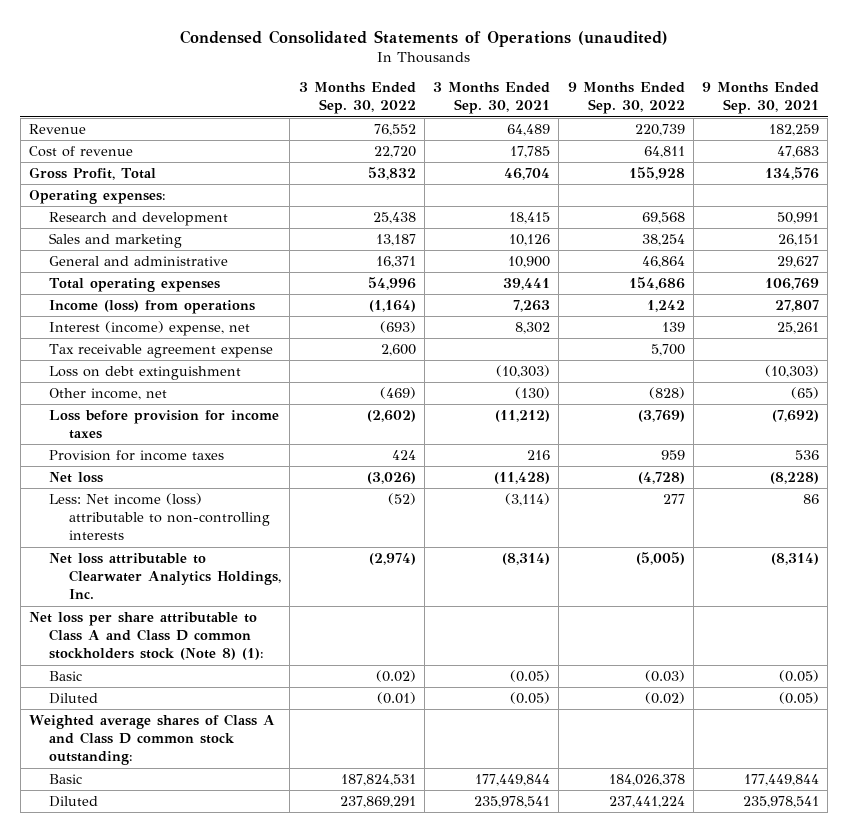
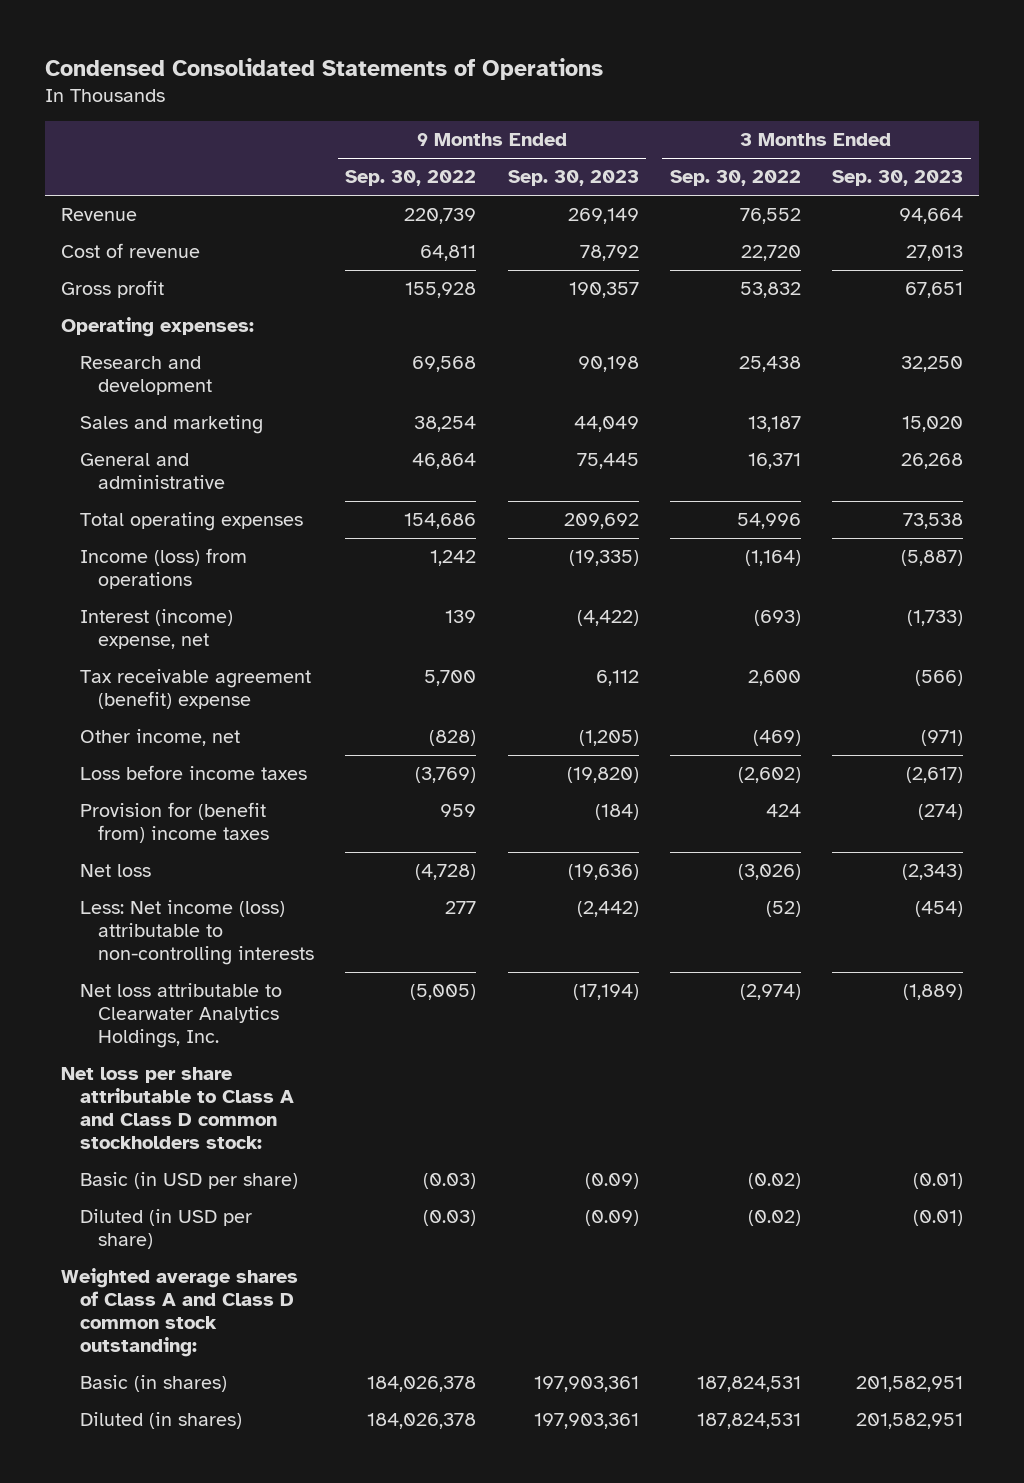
[180,29,669,47] Condensed Consolidated Statements of Operations (unaudited) -> [45,57,604,80] Condensed Consolidated Statements of Operations
[433,82,551,115] 3 Months Ended Sep. 30, 2021 -> none
[702,82,820,115] 9 Months Ended Sep. 30, 2021 -> none
none -> [507,170,639,187] Sep. 30, 2023
none -> [831,170,963,187] Sep. 30, 2023
[29,167,157,181] Gross Profit, Total -> [61,280,165,299] Gross profit
[49,366,242,381] Loss on debt extinguishment -> none
[49,344,274,359] Tax receivable agreement expense -> [79,669,311,710] Tax receivable agreement (benefit) expense
[49,410,280,440] Loss before provision for income taxes -> [79,765,307,781] Loss before income taxes
[49,450,225,462] Provision for income taxes -> [79,802,270,844] Provision for (benefit from) income taxes
[29,612,265,661] Net loss per share attributable to Class A and Class D common stockholders stock (Note 8) (1): -> [61,1067,294,1149] Net loss per share attributable to Class A and Class D common stockholders stock:
[49,671,83,682] Basic -> [79,1172,298,1190] Basic (in USD per share)
[49,693,99,705] Diluted -> [79,1209,252,1250] Diluted (in USD per share)
[376,692,416,705] (0.01) -> [747,1210,801,1227] (0.02)
[644,692,685,705] (0.02) -> [423,1210,477,1227] (0.03)
[49,774,83,785] Basic -> [79,1375,227,1393] Basic (in shares)
[49,796,99,808] Diluted -> [79,1412,242,1430] Diluted (in shares)
[339,796,416,809] 237,869,291 -> [696,1413,801,1430] 187,824,531
[608,796,685,809] 237,441,224 -> [367,1413,477,1430] 184,026,378

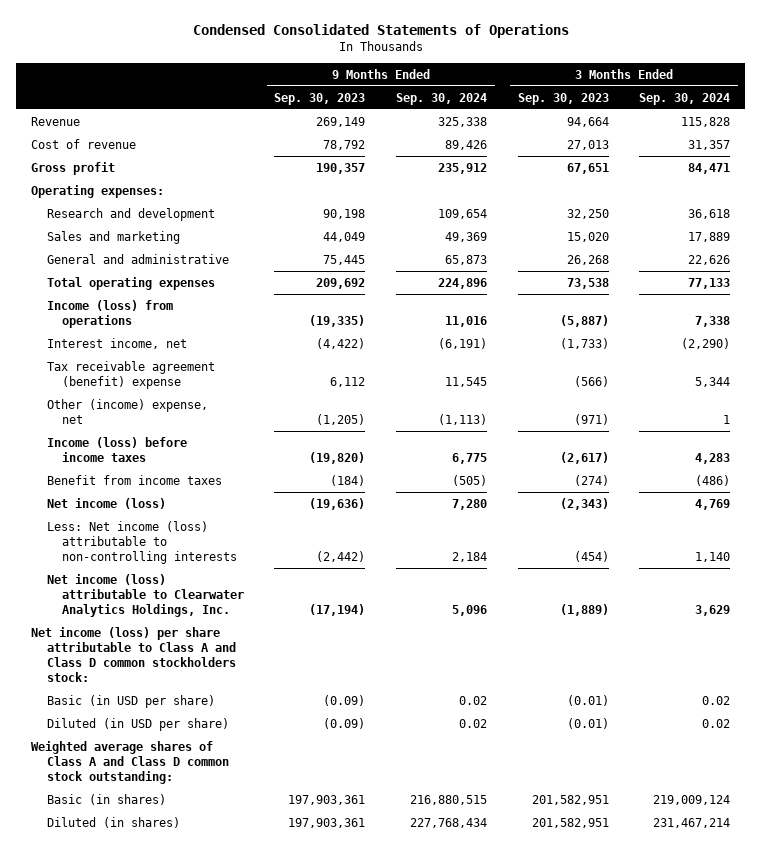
[345,170,477,187] Sep. 30, 2022 -> none
[669,170,801,187] Sep. 30, 2022 -> none
none -> [395,92,487,105] Sep. 30, 2024
none -> [639,92,731,105] Sep. 30, 2024
[79,609,233,650] Interest (income) expense, net -> [46,337,187,349] Interest income, net
[79,729,240,747] Other income, net -> [46,398,208,424] Other (income) expense, net
[79,765,307,781] Loss before income taxes -> [46,436,187,462] Income (loss) before income taxes
[79,802,270,844] Provision for (benefit from) income taxes -> [46,474,222,485] Benefit from income taxes
[79,864,151,878] Net loss -> [46,497,166,509] Net income (loss)
[79,983,282,1049] Net loss attributable to Clearwater Analytics Holdings, Inc. -> [46,573,244,617] Net income (loss) attributable to Clearwater Analytics Holdings, Inc.
[61,1067,294,1149] Net loss per share attributable to Class A and Class D common stockholders stock: -> [31,626,236,682] Net income (loss) per share attributable to Class A and Class D common stockholders stock:

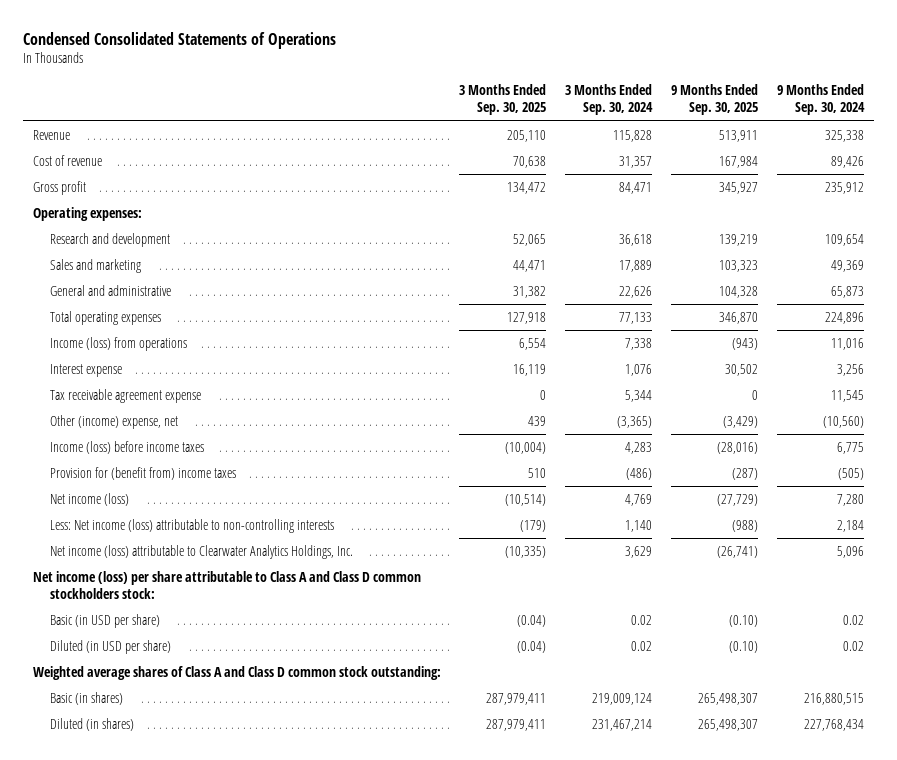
[274,92,366,105] Sep. 30, 2023 -> none
[517,92,609,105] Sep. 30, 2023 -> none
none -> [459,84,547,116] 3 Months Ended Sep. 30, 2025
none -> [671,84,759,116] 9 Months Ended Sep. 30, 2025
[46,337,187,349] Interest income, net -> [50,364,123,378] Interest expense
[437,337,487,349] (6,191) -> [837,364,865,377] 3,256
[681,337,731,349] (2,290) -> [625,364,653,377] 1,076
[46,360,215,389] Tax receivable agreement (benefit) expense -> [50,389,202,404] Tax receivable agreement expense
[437,413,487,425] (1,113) -> [823,416,865,429] (10,560)
[723,414,731,424] 1 -> [617,416,653,429] (3,365)
[46,474,222,485] Benefit from income taxes -> [50,467,237,481] Provision for (benefit from) income taxes

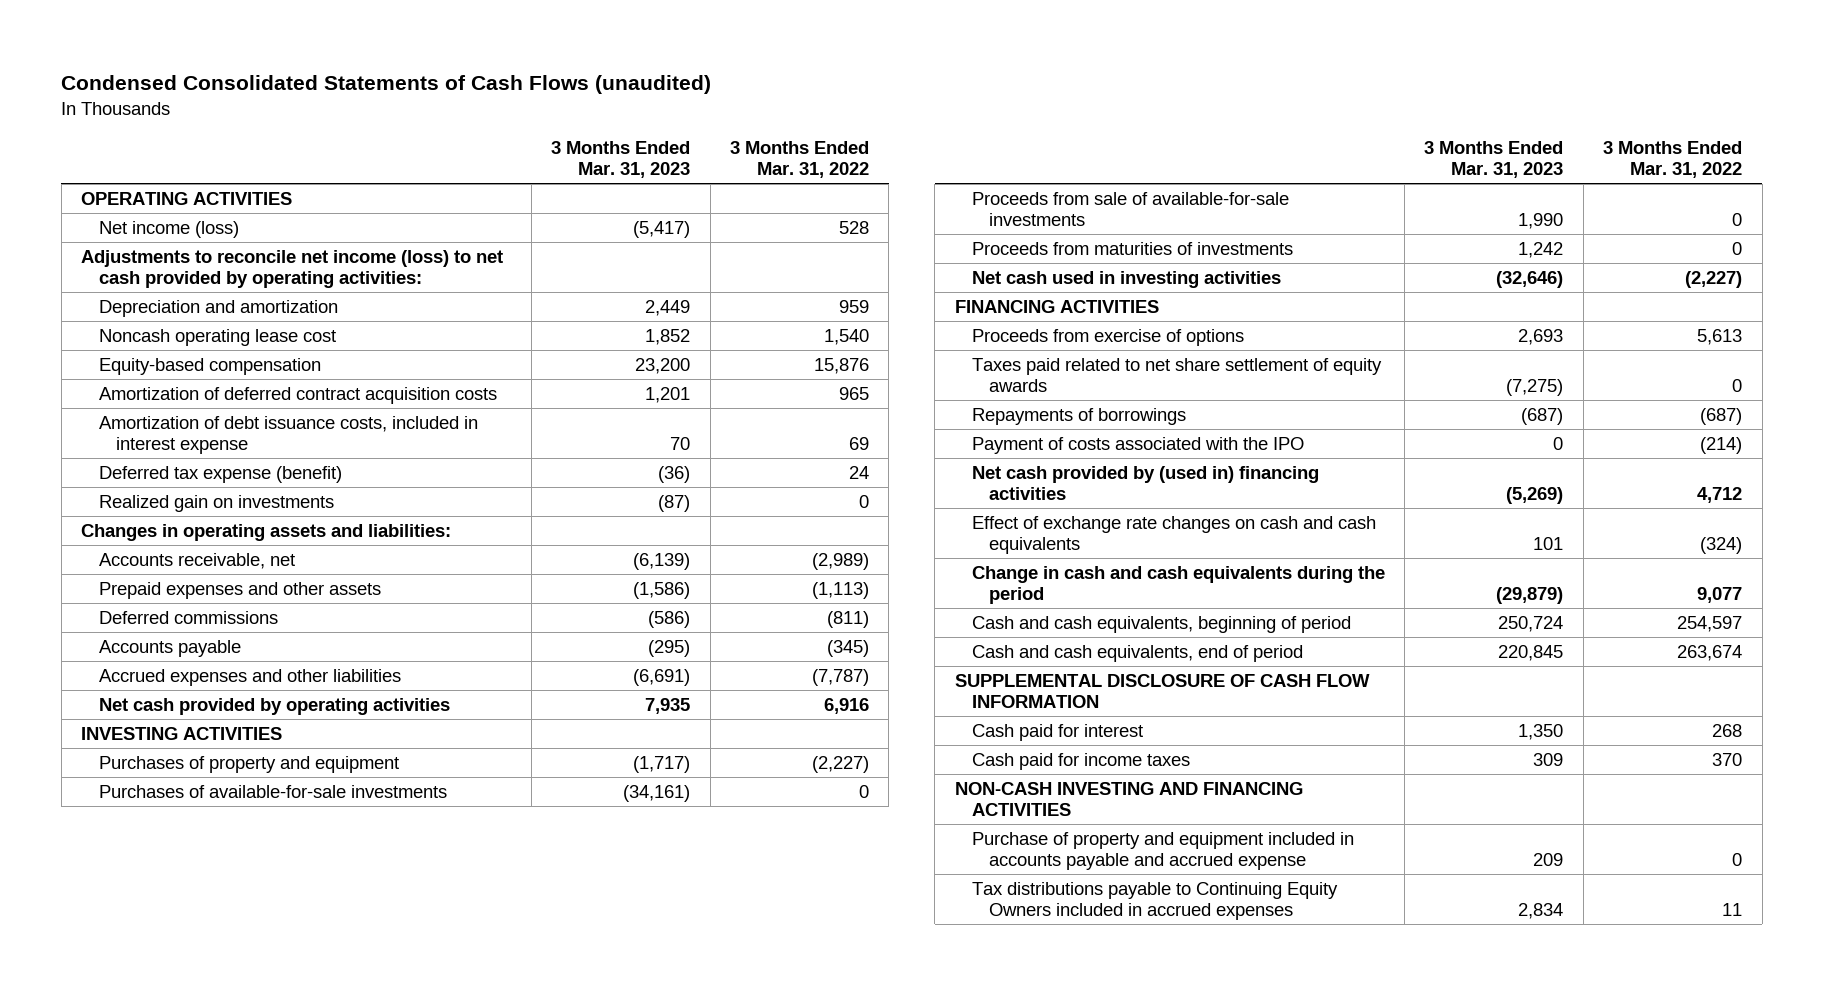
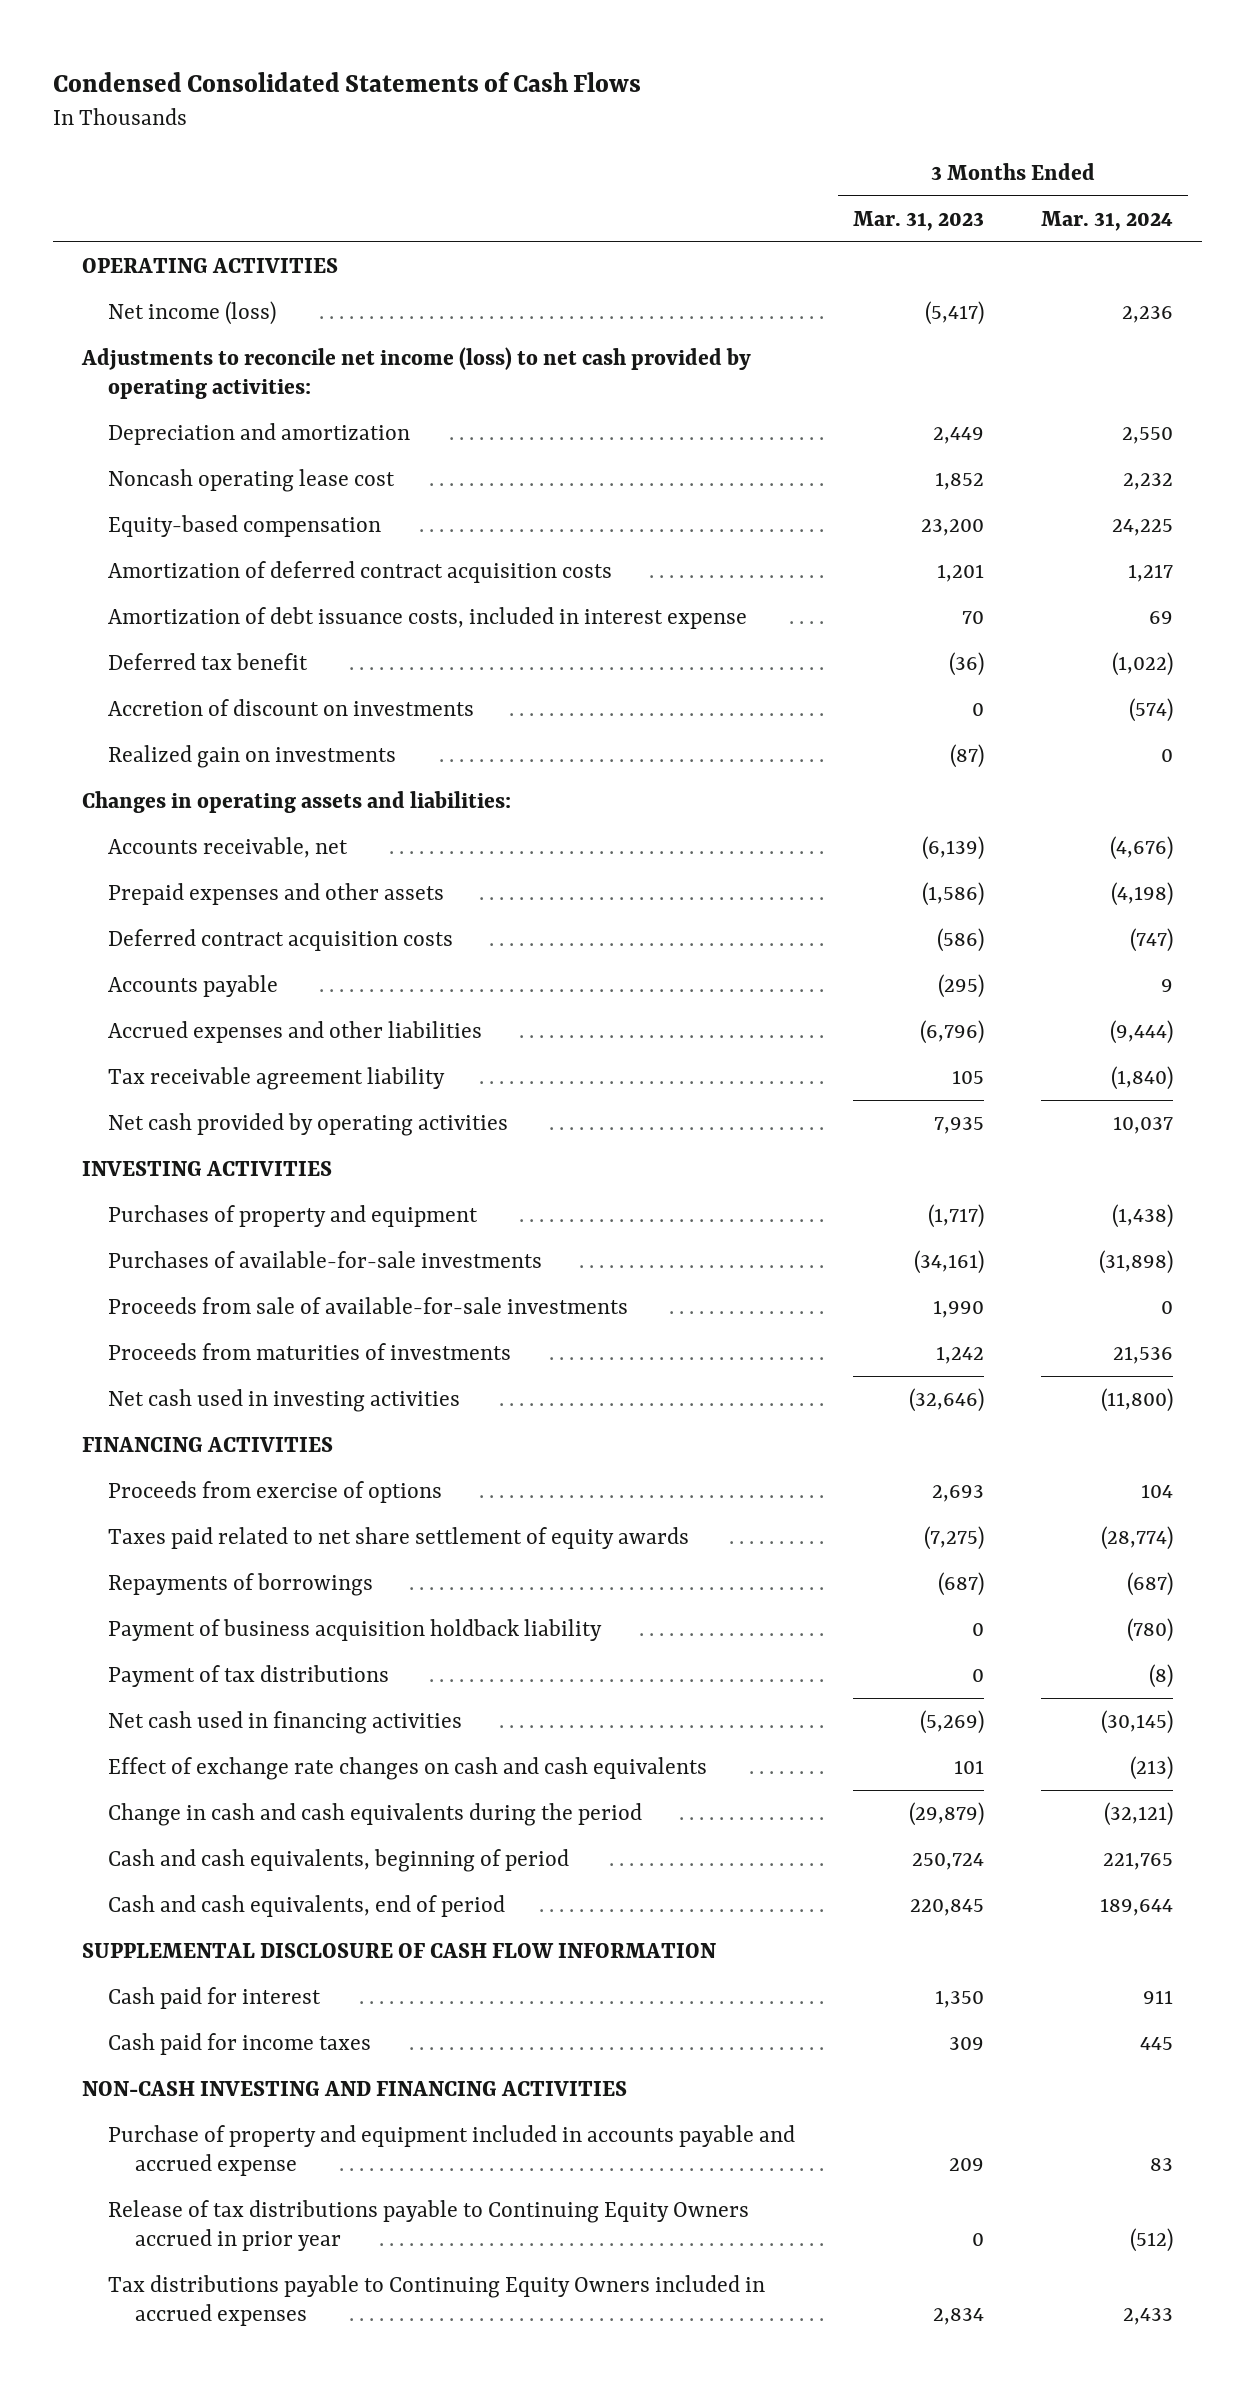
[61,74,712,94] Condensed Consolidated Statements of Cash Flows (unaudited) -> [53,71,642,92] Condensed Consolidated Statements of Cash Flows
[730,140,870,178] 3 Months Ended Mar. 31, 2022 -> none
none -> [1041,210,1174,231] Mar. 31, 2024
[98,465,342,483] Deferred tax expense (benefit) -> [108,653,309,671] Deferred tax benefit
none -> [108,699,475,717] Accretion of discount on investments
[98,610,278,624] Deferred commissions -> [108,929,454,952] Deferred contract acquisition costs
[633,668,691,686] (6,691) -> [919,1020,984,1045] (6,796)
none -> [108,1067,446,1091] Tax receivable agreement liability
[971,436,1304,454] Payment of costs associated with the IPO -> none
none -> [108,1619,603,1642] Payment of business acquisition holdback liability
none -> [108,1665,390,1688] Payment of tax distributions
[971,465,1319,500] Net cash provided by (used in) financing activities -> [108,1711,463,1735] Net cash used in financing activities
none -> [108,2200,750,2251] Release of tax distributions payable to Continuing Equity Owners accrued in prior year

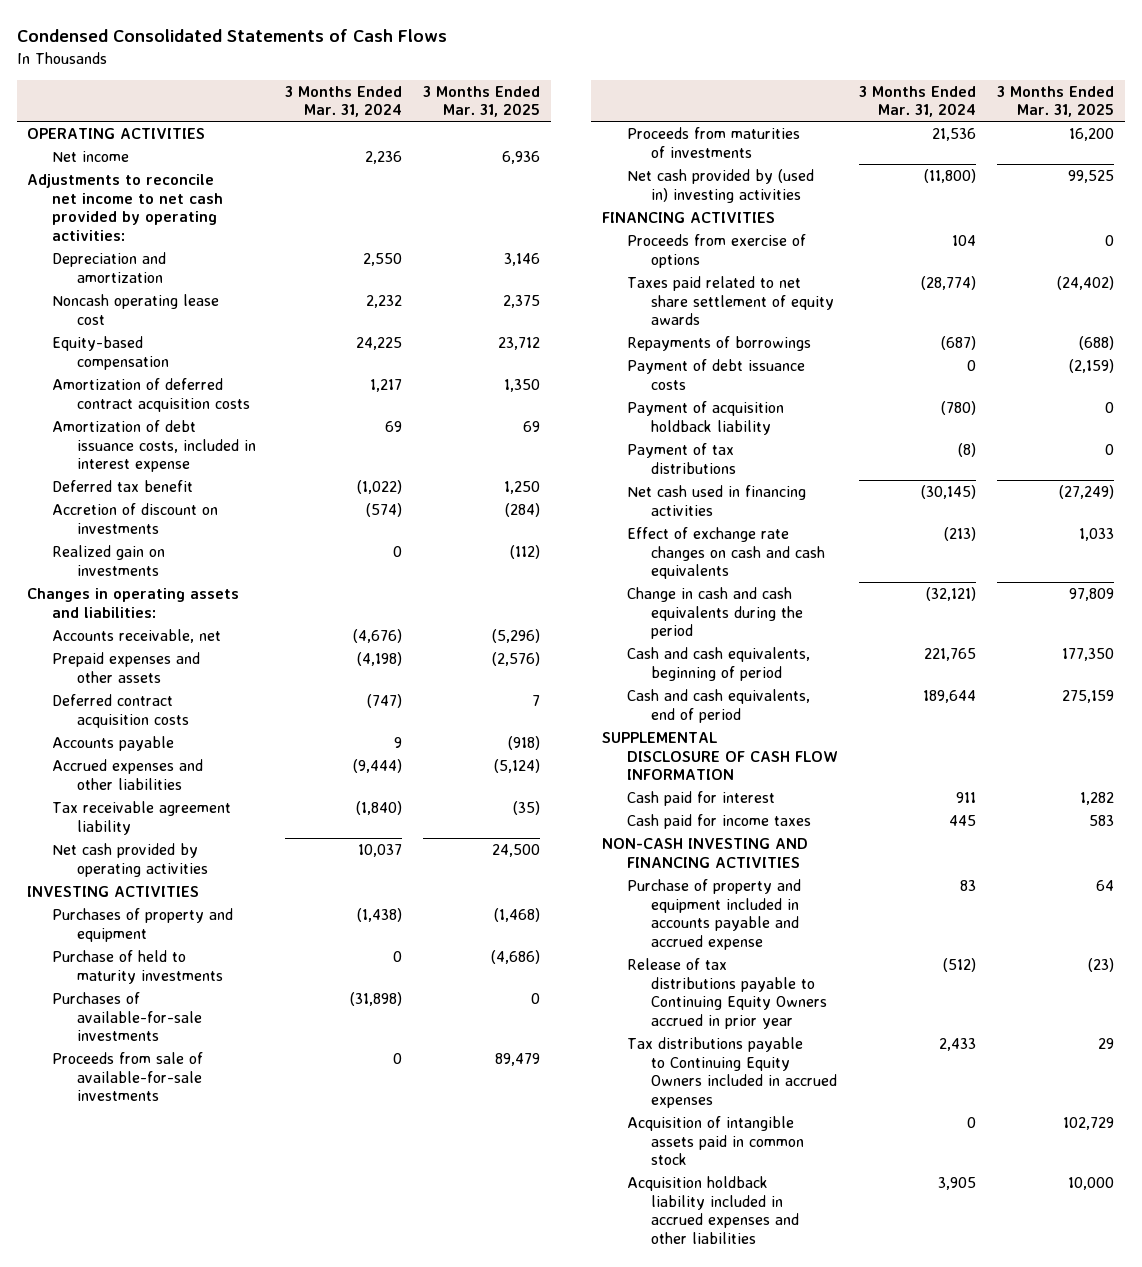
[852,210,984,231] Mar. 31, 2023 -> none
none -> [423,85,541,118] 3 Months Ended Mar. 31, 2025
[108,301,277,326] Net income (loss) -> [52,151,130,163] Net income
[80,347,751,399] Adjustments to reconcile net income (loss) to net cash provided by operating activities: -> [27,174,224,242] Adjustments to reconcile net income to net cash provided by operating activities:
none -> [52,950,224,984] Purchase of held to maturity investments
[108,1389,461,1413] Net cash used in investing activities -> [626,169,814,203] Net cash provided by (used in) investing activities
none -> [626,359,805,390] Payment of debt issuance costs
[108,1619,603,1642] Payment of business acquisition holdback liability -> [626,401,784,435] Payment of acquisition holdback liability
none -> [626,1116,805,1166] Acquisition of intangible assets paid in common stock
none -> [626,1176,800,1245] Acquisition holdback liability included in accrued expenses and other liabilities

